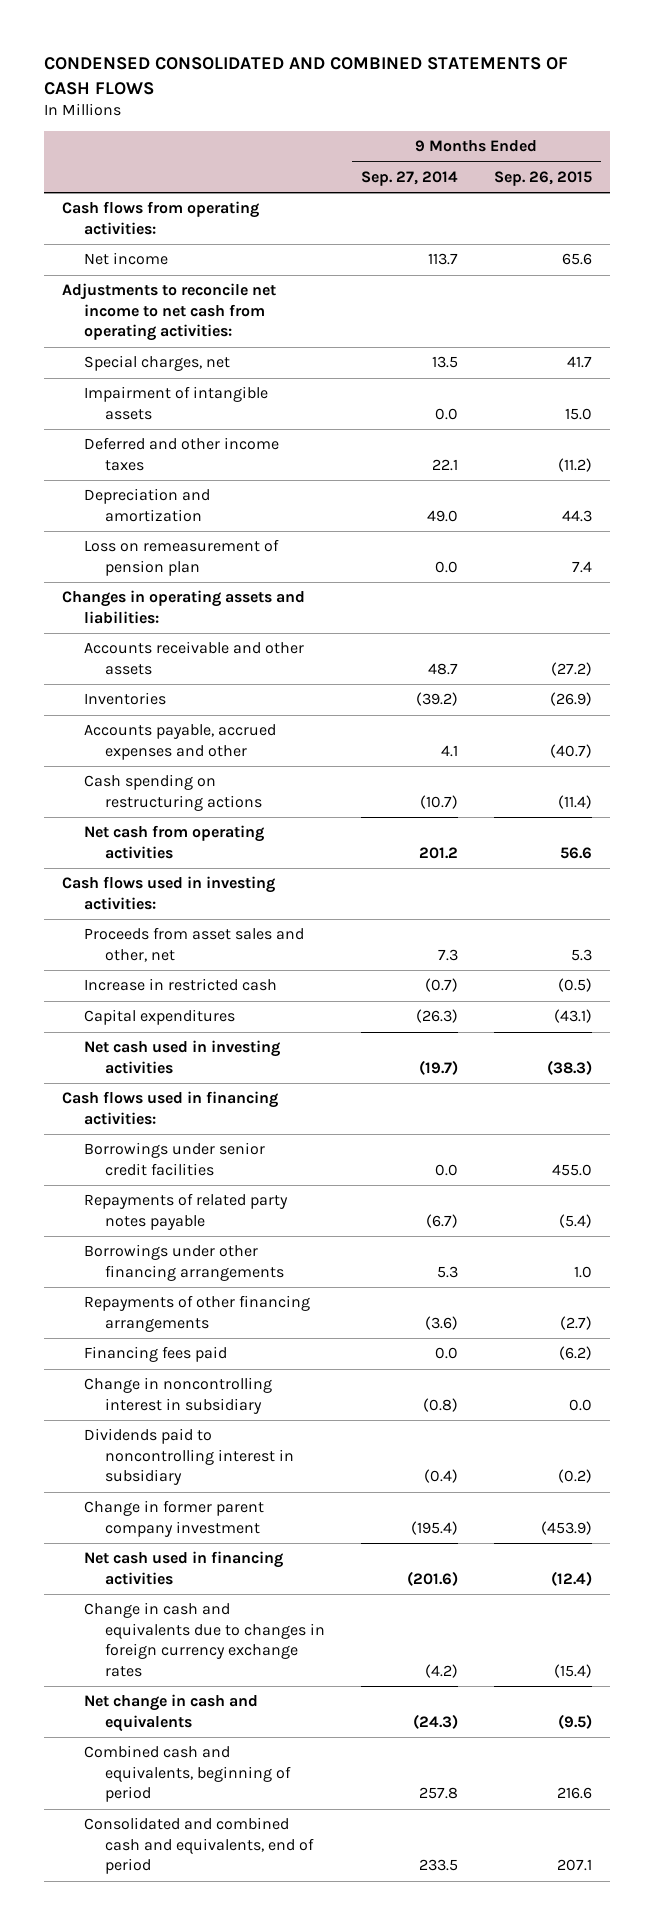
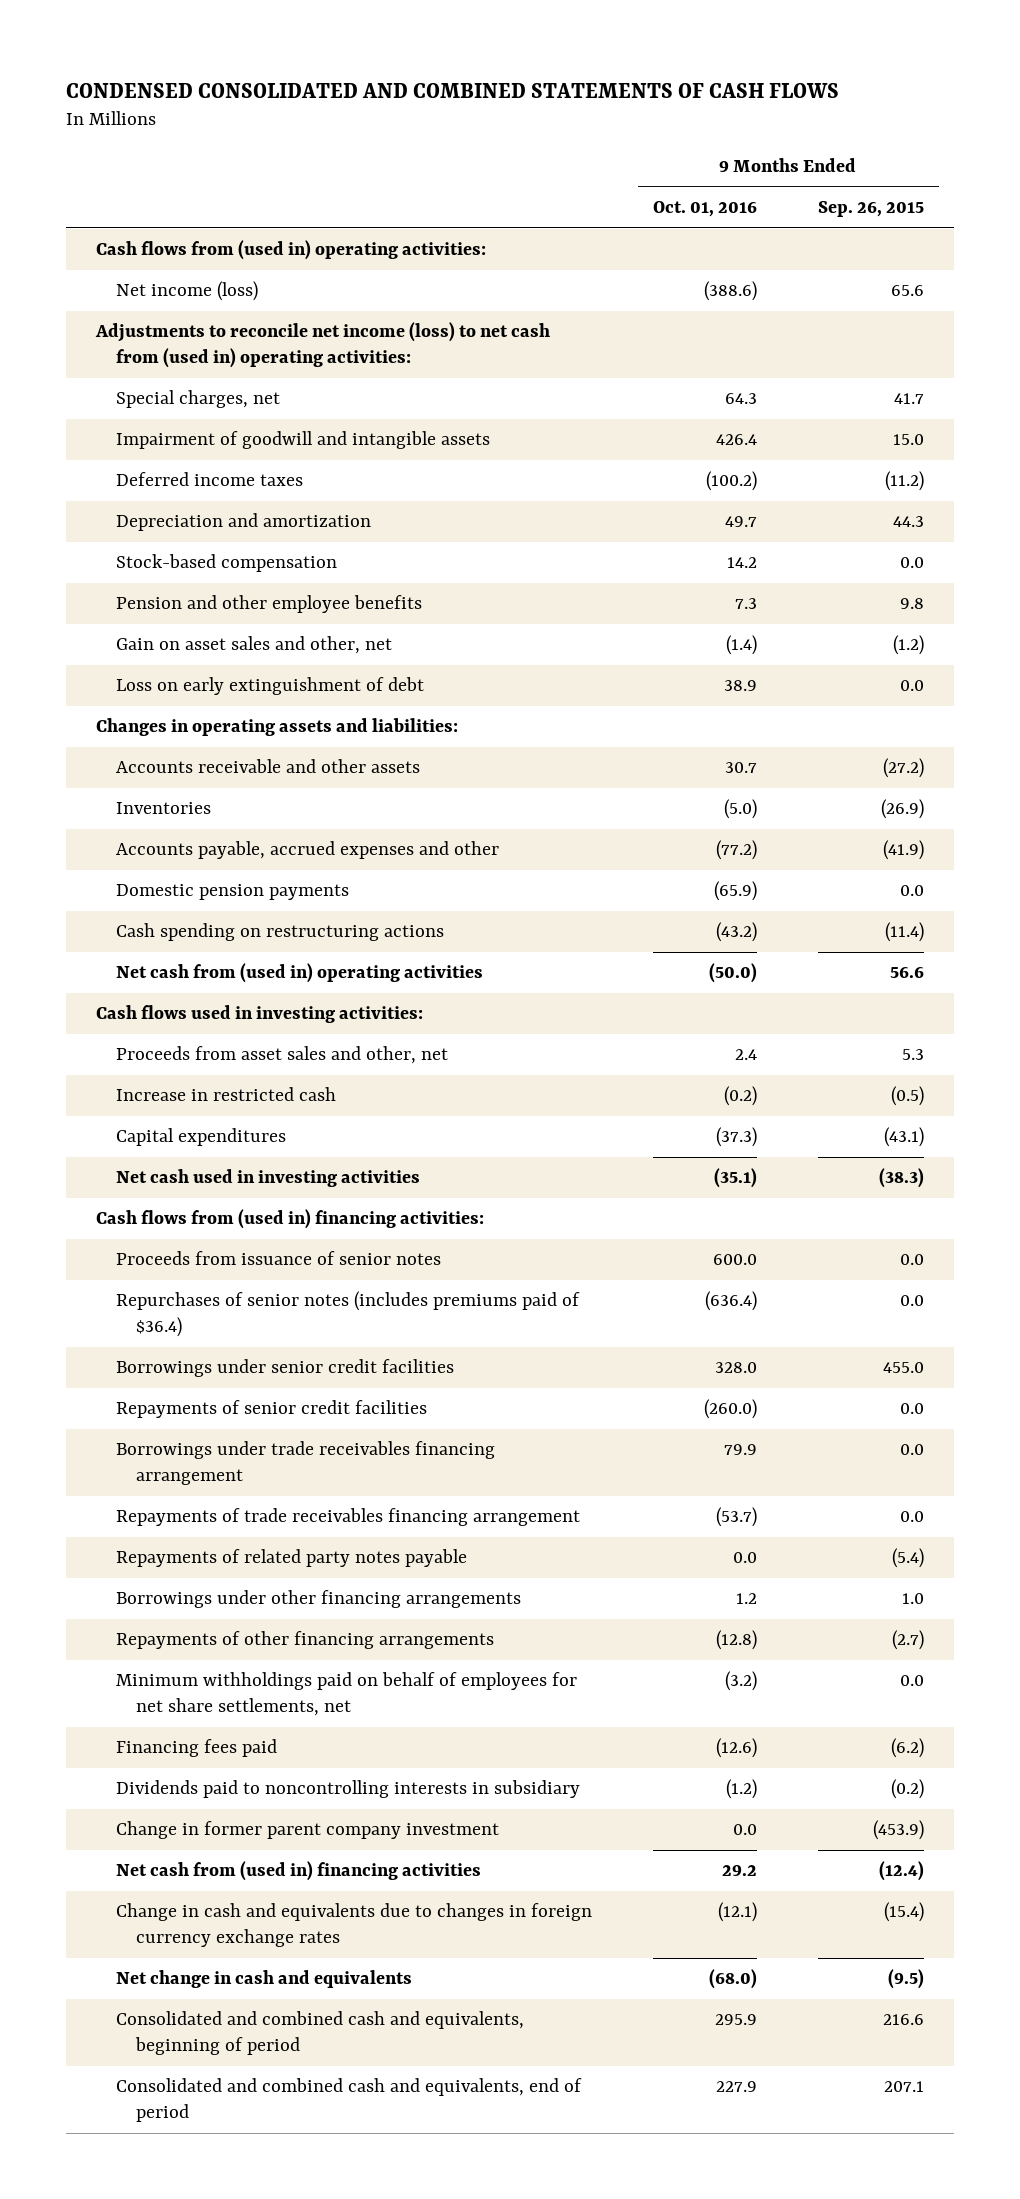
[360,170,458,186] Sep. 27, 2014 -> none
none -> [652,200,757,217] Oct. 01, 2016
[62,201,260,235] Cash flows from operating activities: -> [96,240,487,261] Cash flows from (used in) operating activities:
[83,252,168,266] Net income -> [116,281,259,302] Net income (loss)
[62,283,277,342] Adjustments to reconcile net income to net cash from operating activities: -> [95,322,551,369] Adjustments to reconcile net income (loss) to net cash from (used in) operating activities:
[83,386,268,420] Impairment of intangible assets -> [116,431,491,450] Impairment of goodwill and intangible assets
[83,437,279,471] Deferred and other income taxes -> [116,472,304,487] Deferred income taxes
[83,539,279,576] Loss on remeasurement of pension plan -> none
none -> [116,554,338,573] Stock-based compensation
none -> [116,595,423,614] Pension and other employee benefits
none -> [116,636,393,655] Gain on asset sales and other, net
none -> [116,677,425,696] Loss on early extinguishment of debt
[549,743,592,758] (40.7) -> [882,840,924,861] (41.9)
none -> [116,884,350,901] Domestic pension payments
[83,825,264,859] Net cash from operating activities -> [116,963,484,984] Net cash from (used in) operating activities
[62,1091,279,1125] Cash flows used in financing activities: -> [96,1209,485,1230] Cash flows from (used in) financing activities:
none -> [116,1251,442,1266] Proceeds from issuance of senior notes
none -> [116,1291,581,1338] Repurchases of senior notes (includes premiums paid of $36.4)
none -> [116,1400,428,1419] Repayments of senior credit facilities
none -> [116,1441,496,1486] Borrowings under trade receivables financing arrangement
none -> [116,1508,581,1527] Repayments of trade receivables financing arrangement
none -> [116,1672,578,1717] Minimum withholdings paid on behalf of employees for net share settlements, net
[83,1377,272,1414] Change in noncontrolling interest in subsidiary -> none
[83,1428,294,1486] Dividends paid to noncontrolling interest in subsidiary -> [116,1780,581,1799] Dividends paid to noncontrolling interests in subsidiary
[83,1551,283,1585] Net cash used in financing activities -> [116,1861,482,1882] Net cash from (used in) financing activities
[83,1745,291,1803] Combined cash and equivalents, beginning of period -> [116,2011,525,2056] Consolidated and combined cash and equivalents, beginning of period

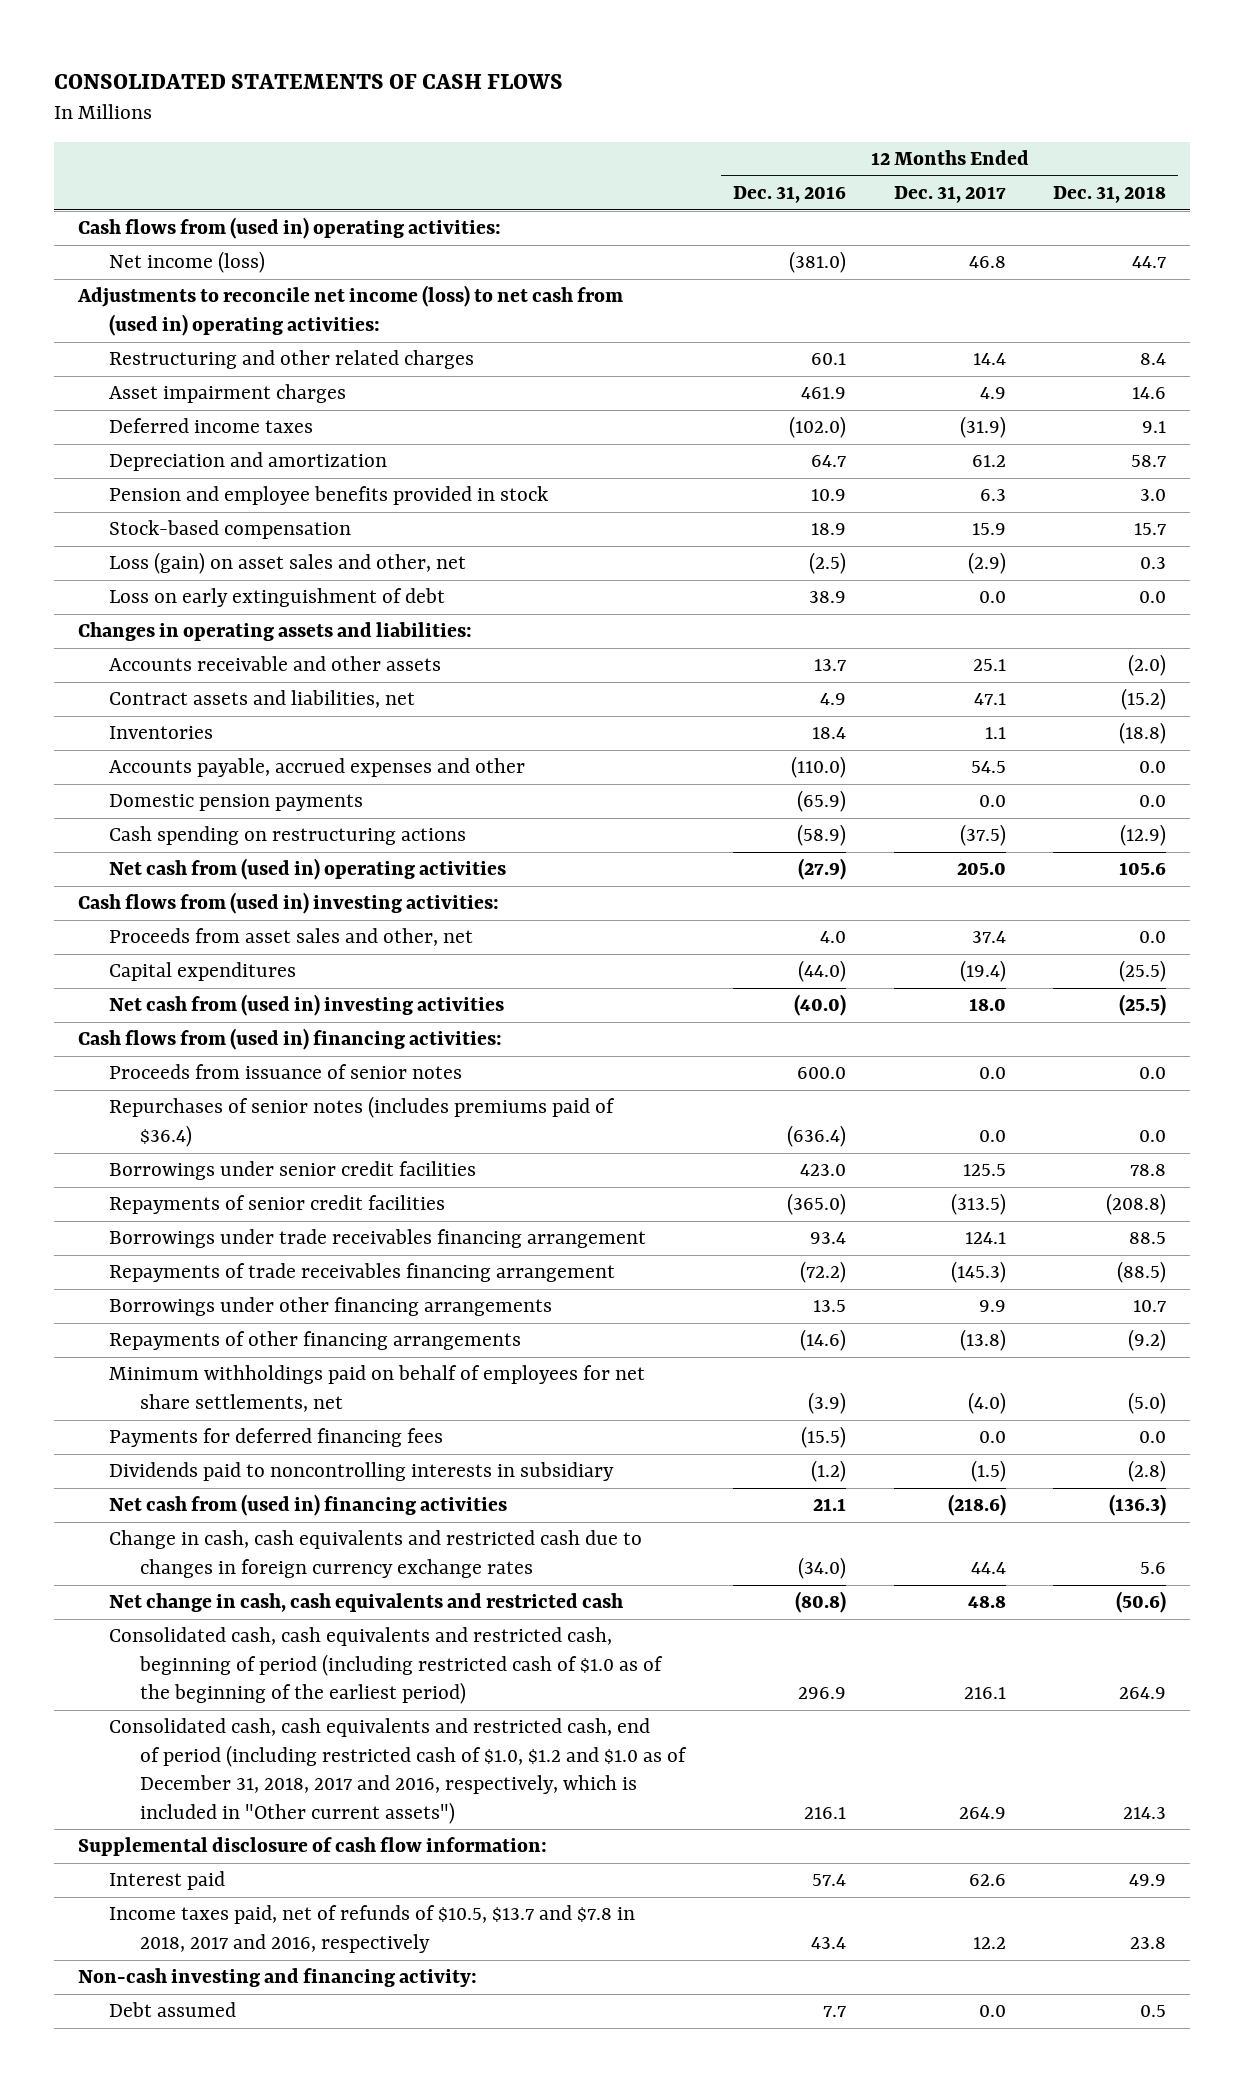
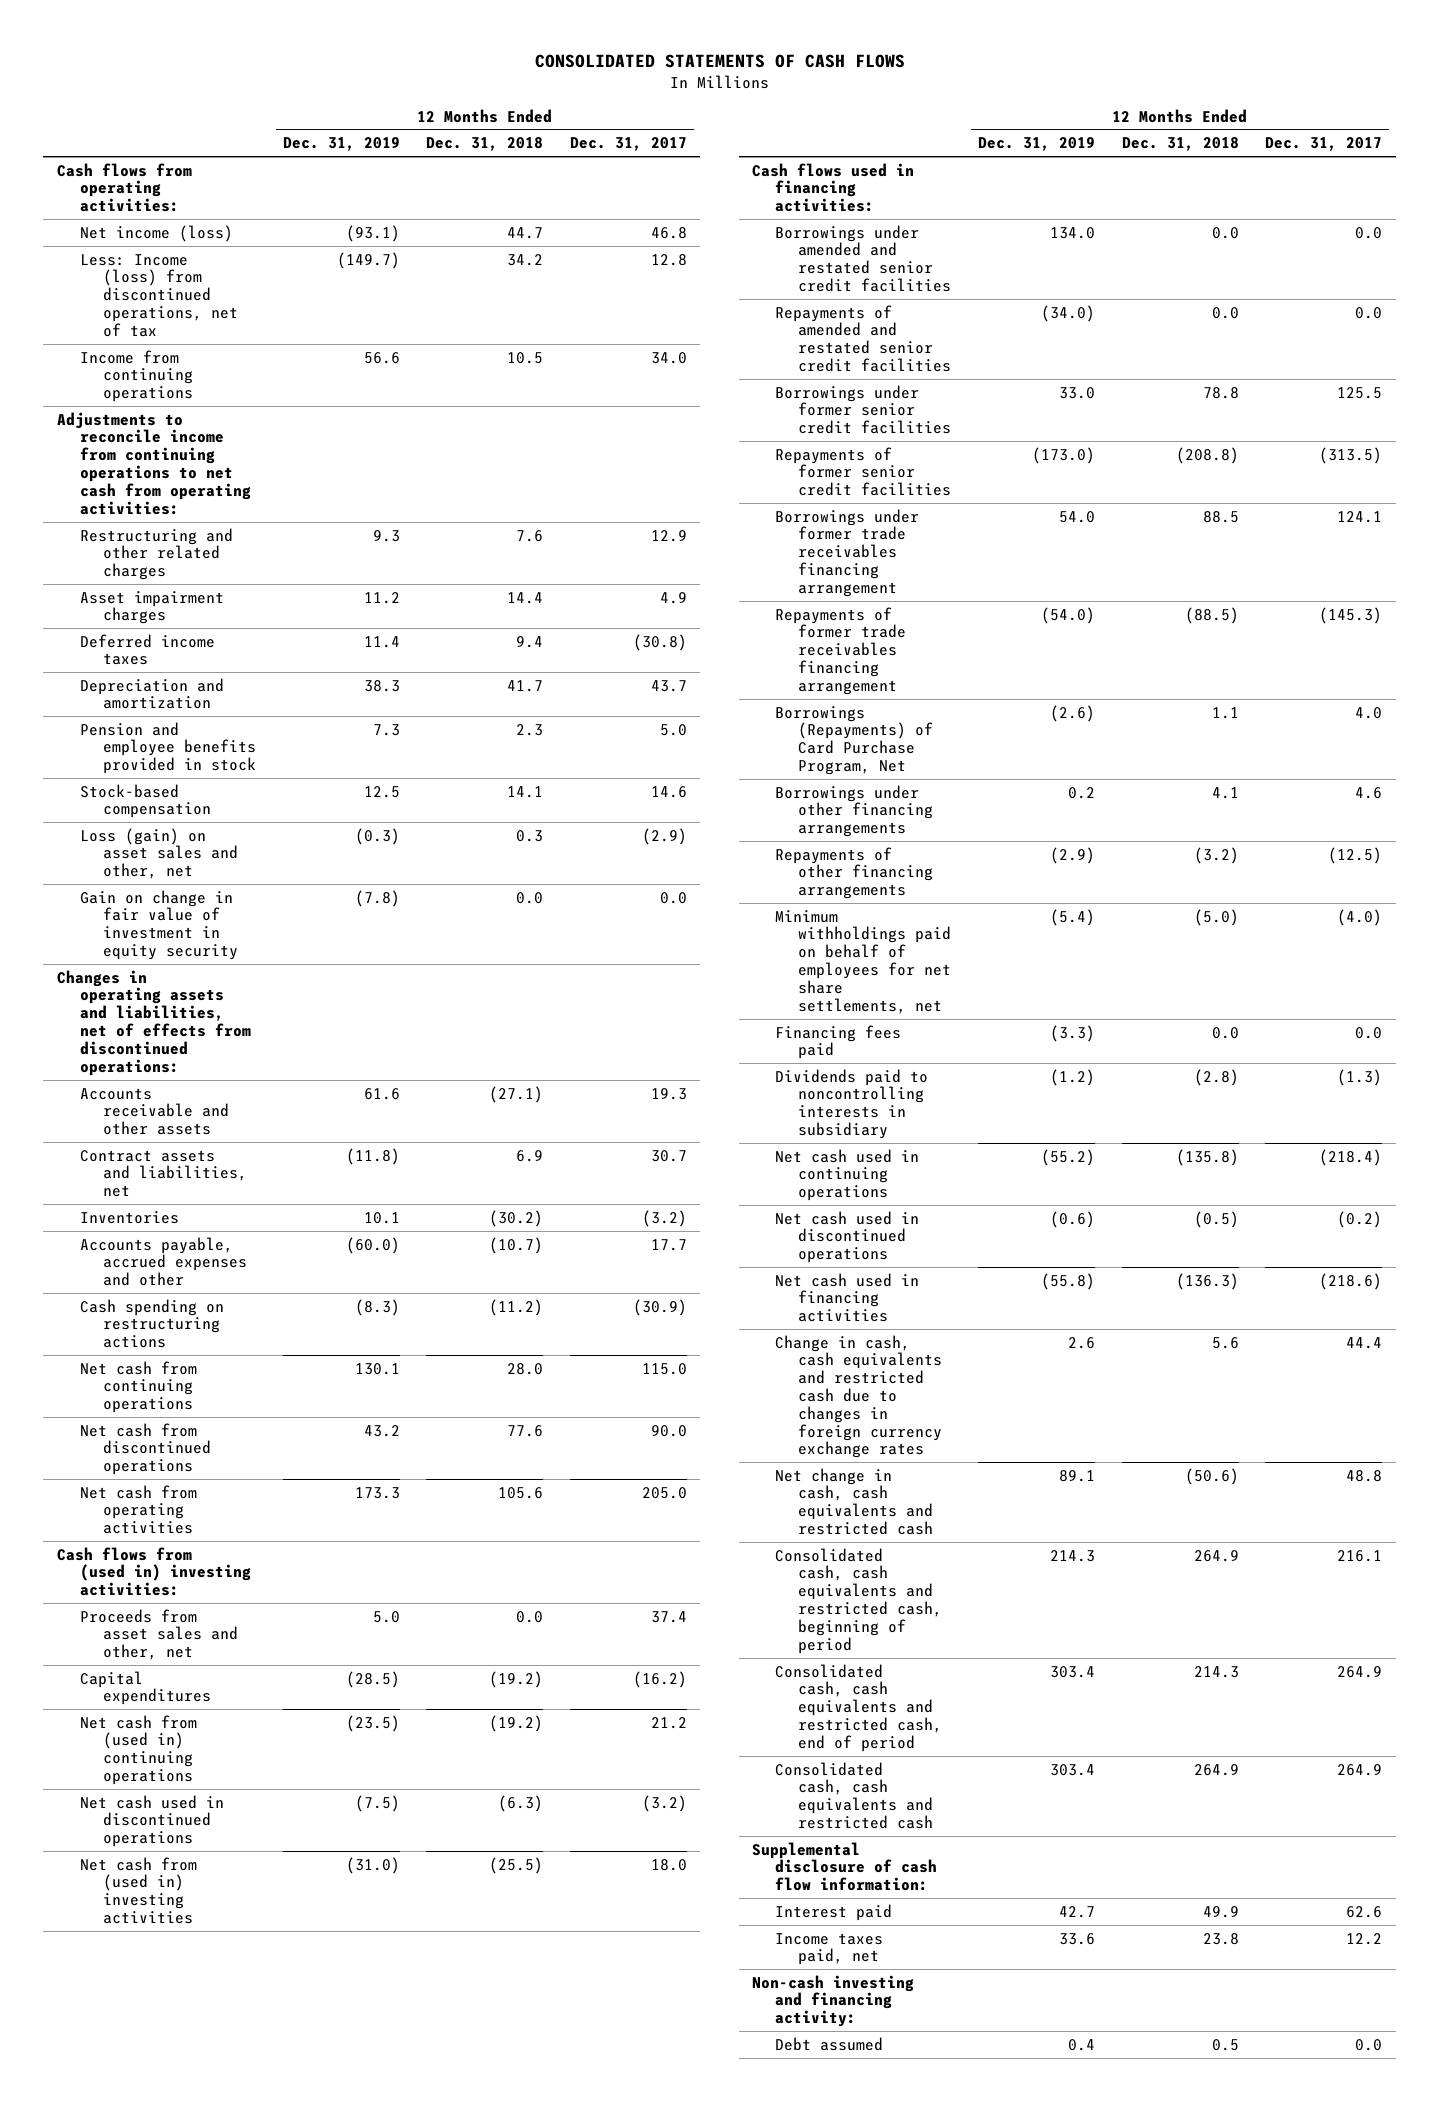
[732,186,846,204] Dec. 31, 2016 -> none
none -> [282,137,400,152] Dec. 31, 2019
[77,217,501,240] Cash flows from (used in) operating activities: -> [56,162,192,213] Cash flows from operating activities:
none -> [79,253,238,337] Less: Income (loss) from discontinued operations, net of tax
none -> [79,349,193,403] Income from continuing operations
[76,285,623,336] Adjustments to reconcile net income (loss) to net cash from (used in) operating activities: -> [56,411,251,515] Adjustments to reconcile income from continuing operations to net cash from operating activities:
[972,353,1006,366] 14.4 -> [651,529,688,542] 12.9
[1140,353,1167,366] 8.4 -> [516,529,544,542] 7.6
[1132,387,1167,400] 14.6 -> [507,591,544,604] 14.4
[959,416,1006,439] (31.9) -> [633,633,688,651] (30.8)
[1142,421,1167,434] 9.1 -> [516,635,544,648] 9.4
[971,455,1006,468] 61.2 -> [651,679,688,692] 43.7
[1131,455,1167,468] 58.7 -> [507,679,544,692] 41.7
[979,489,1006,502] 6.3 -> [660,723,688,736] 5.0
[1140,489,1167,502] 3.0 -> [516,723,544,736] 2.3
[971,523,1006,536] 15.9 -> [651,785,688,798] 14.6
[1134,523,1167,536] 15.7 -> [507,785,544,798] 14.1
[108,588,445,608] Loss on early extinguishment of debt -> none
[108,794,363,812] Domestic pension payments -> none
none -> [79,889,238,961] Gain on change in fair value of investment in equity security
[77,622,472,642] Changes in operating assets and liabilities: -> [56,969,251,1076] Changes in operating assets and liabilities, net of effects from discontinued operations:
[972,659,1006,672] 25.1 -> [651,1087,688,1100] 19.3
[1128,654,1167,677] (2.0) -> [489,1085,544,1103] (27.1)
[973,693,1006,706] 47.1 -> [651,1149,688,1162] 30.7
[1121,688,1167,711] (15.2) -> [516,1149,544,1162] 6.9
[984,727,1006,740] 1.1 -> [642,1209,688,1227] (3.2)
[1119,722,1167,745] (18.8) -> [489,1209,544,1227] (30.2)
[970,761,1006,774] 54.5 -> [651,1238,688,1251] 17.7
[1139,761,1167,774] 0.0 -> [489,1236,544,1254] (10.7)
[959,824,1006,847] (37.5) -> [633,1298,688,1316] (30.9)
[1120,824,1167,847] (12.9) -> [489,1298,544,1316] (11.2)
none -> [79,1360,197,1414] Net cash from continuing operations
none -> [79,1422,211,1476] Net cash from discontinued operations
[108,858,506,881] Net cash from (used in) operating activities -> [79,1484,197,1535] Net cash from operating activities
[959,960,1006,983] (19.4) -> [633,1670,688,1688] (16.2)
[1119,960,1167,983] (25.5) -> [489,1670,544,1688] (19.2)
none -> [79,1714,197,1786] Net cash from (used in) continuing operations
none -> [79,1794,224,1848] Net cash used in discontinued operations
[77,1028,502,1051] Cash flows from (used in) financing activities: -> [752,162,915,213] Cash flows used in financing activities:
[108,1064,462,1080] Proceeds from issuance of senior notes -> [775,224,952,293] Borrowings under amended and restated senior credit facilities
[108,1096,615,1147] Repurchases of senior notes (includes premiums paid of $36.4) -> [775,304,952,373] Repayments of amended and restated senior credit facilities
[108,1161,476,1181] Borrowings under senior credit facilities -> [775,384,952,435] Borrowings under former senior credit facilities
[108,1195,445,1215] Repayments of senior credit facilities -> [775,446,952,497] Repayments of former senior credit facilities
[108,1229,646,1249] Borrowings under trade receivables financing arrangement -> [775,508,920,597] Borrowings under former trade receivables financing arrangement
[108,1263,615,1283] Repayments of trade receivables financing arrangement -> [775,606,907,695] Repayments of former trade receivables financing arrangement
none -> [775,705,934,776] Borrowings (Repayments) of Card Purchase Program, Net
[978,1300,1006,1313] 9.9 -> [1355,786,1383,799] 4.6
[1133,1300,1167,1313] 10.7 -> [1211,786,1239,799] 4.1
[959,1329,1006,1352] (13.8) -> [1328,846,1383,864] (12.5)
[1128,1329,1167,1352] (9.2) -> [1193,846,1239,864] (3.2)
[108,1428,443,1448] Payments for deferred financing fees -> [775,1024,902,1060] Financing fees paid
[970,1460,1006,1483] (1.5) -> [1337,1068,1383,1086] (1.3)
none -> [775,1148,920,1202] Net cash used in continuing operations
none -> [775,1210,920,1264] Net cash used in discontinued operations
[108,1494,507,1517] Net cash from (used in) financing activities -> [775,1272,920,1323] Net cash used in financing activities
[108,1627,664,1705] Consolidated cash, cash equivalents and restricted cash, beginning of period (including restricted cash of $1.0 as of the beginning of the earliest period) -> [775,1547,943,1654] Consolidated cash, cash equivalents and restricted cash, beginning of period
[108,1718,688,1824] Consolidated cash, cash equivalents and restricted cash, end of period (including restricted cash of $1.0, $1.2 and $1.0 as of December 31, 2018, 2017 and 2016, respectively, which is included in "Other current assets") -> [775,1663,943,1752] Consolidated cash, cash equivalents and restricted cash, end of period
none -> [775,1761,934,1830] Consolidated cash, cash equivalents and restricted cash
[108,1905,635,1953] Income taxes paid, net of refunds of $10.5, $13.7 and $7.8 in 2018, 2017 and 2016, respectively -> [775,1932,884,1966] Income taxes paid, net

